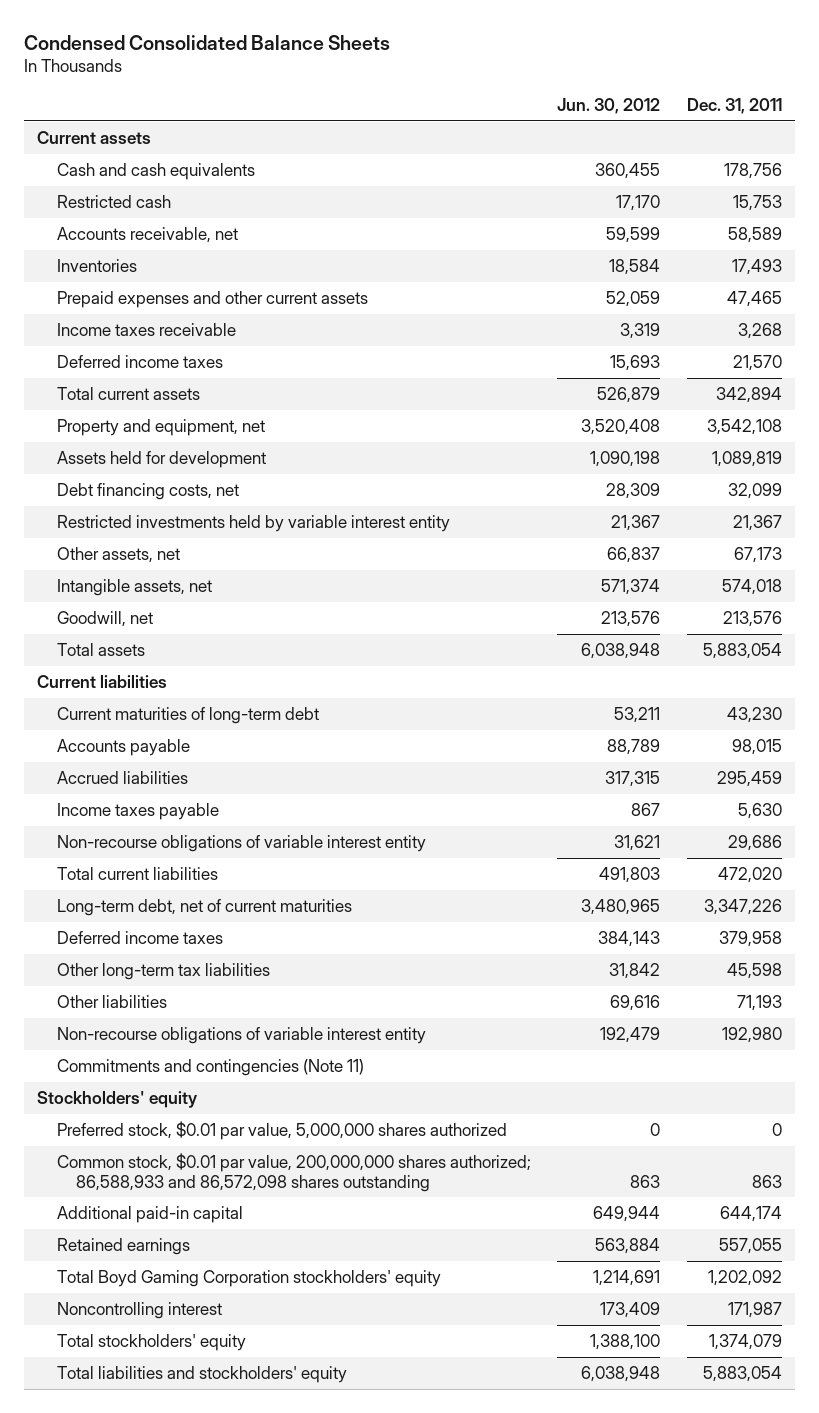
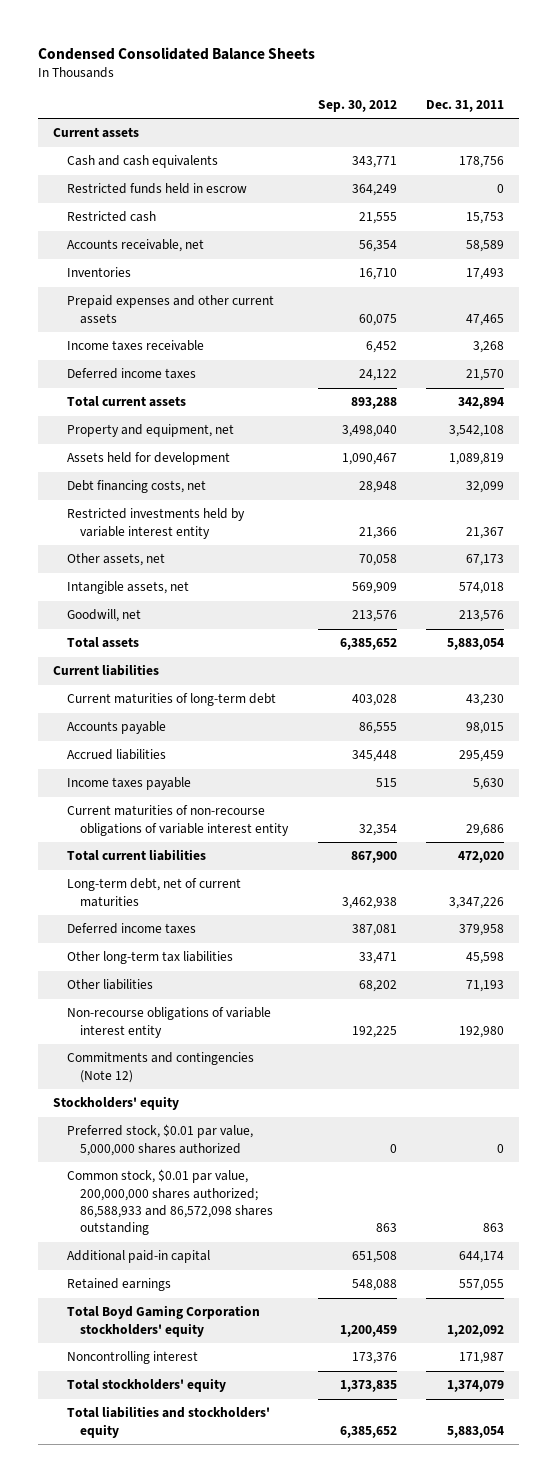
[557,98,661,115] Jun. 30, 2012 -> none
none -> [317,99,397,112] Sep. 30, 2012
none -> [66,183,247,195] Restricted funds held in escrow
[56,835,426,853] Non-recourse obligations of variable interest entity -> [66,805,290,836] Current maturities of non-recourse obligations of variable interest entity
[56,1059,364,1077] Commitments and contingencies (Note 11) -> [66,1052,254,1083] Commitments and contingencies (Note 12)

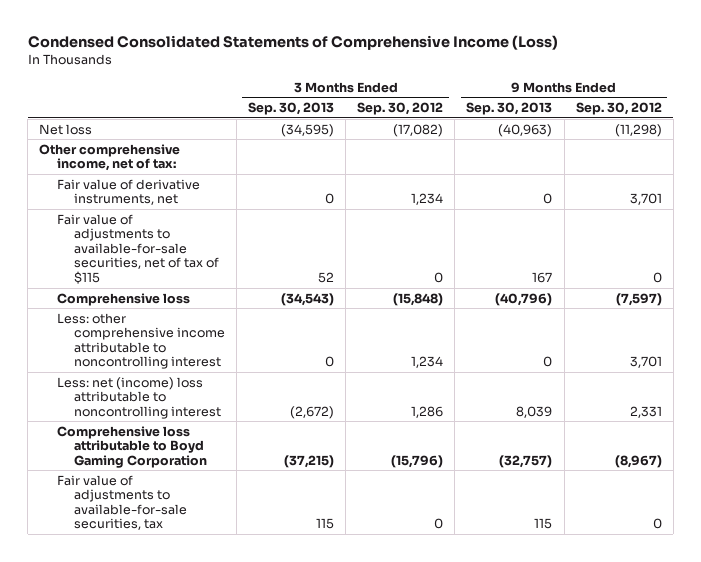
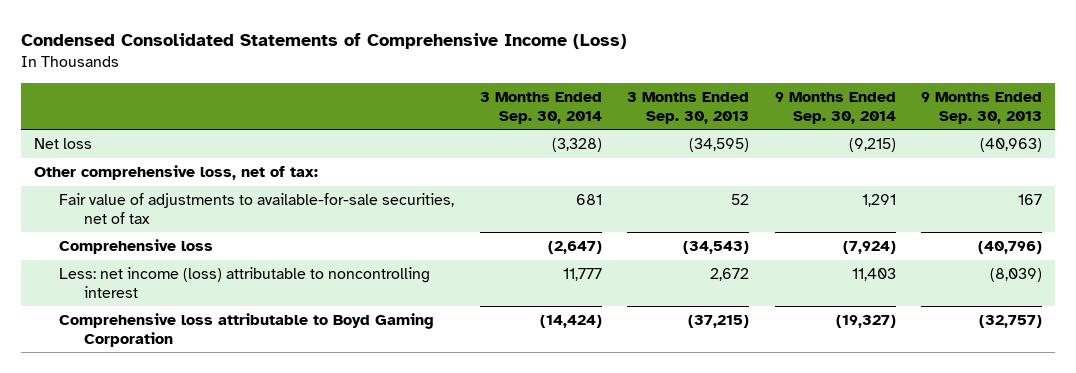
[357,102,444,116] Sep. 30, 2012 -> none
[575,102,662,116] Sep. 30, 2012 -> none
none -> [479,92,602,124] 3 Months Ended Sep. 30, 2014
none -> [774,92,896,124] 9 Months Ended Sep. 30, 2014
[56,178,200,206] Fair value of derivative instruments, net -> none
[39,143,181,172] Other comprehensive income, net of tax: -> [34,165,319,181] Other comprehensive loss, net of tax:
[56,213,219,284] Fair value of adjustments to available-for-sale securities, net of tax of $115 -> [59,193,455,224] Fair value of adjustments to available-for-sale securities, net of tax
[56,312,225,370] Less: other comprehensive income attributable to noncontrolling interest -> none
[56,376,221,419] Less: net (income) loss attributable to noncontrolling interest -> [59,267,431,298] Less: net income (loss) attributable to noncontrolling interest
[290,405,335,419] (2,672) -> [710,268,750,282] 2,672
[516,405,553,418] 8,039 -> [990,268,1043,283] (8,039)
[56,474,187,531] Fair value of adjustments to available-for-sale securities, tax -> none

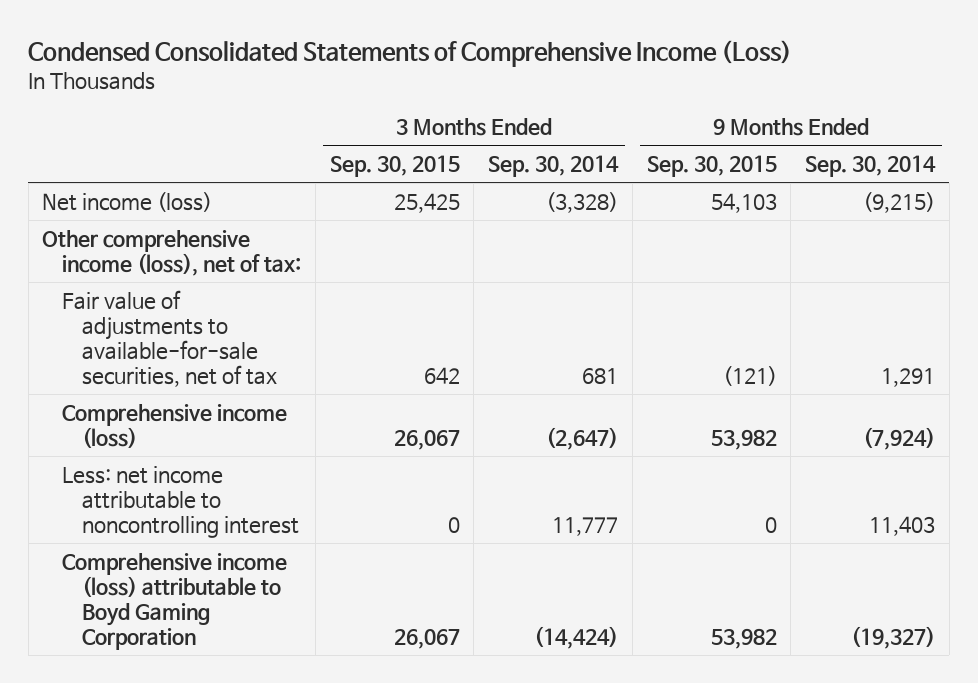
[627,92,750,124] 3 Months Ended Sep. 30, 2013 -> none
[921,92,1043,124] 9 Months Ended Sep. 30, 2013 -> none
none -> [329,155,460,178] Sep. 30, 2015
none -> [646,155,777,178] Sep. 30, 2015
[34,138,93,150] Net loss -> [42,191,213,212] Net income (loss)
[34,165,319,181] Other comprehensive loss, net of tax: -> [42,229,302,276] Other comprehensive income (loss), net of tax:
[59,239,214,255] Comprehensive loss -> [62,403,288,448] Comprehensive income (loss)
[59,267,431,298] Less: net income (loss) attributable to noncontrolling interest -> [62,465,299,539] Less: net income attributable to noncontrolling interest
[59,313,435,347] Comprehensive loss attributable to Boyd Gaming Corporation -> [62,552,288,651] Comprehensive income (loss) attributable to Boyd Gaming Corporation

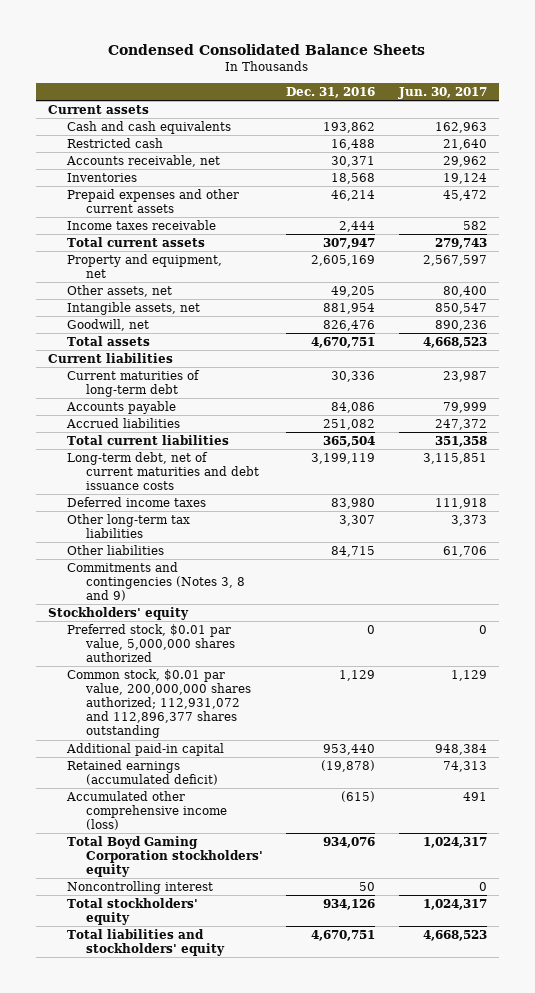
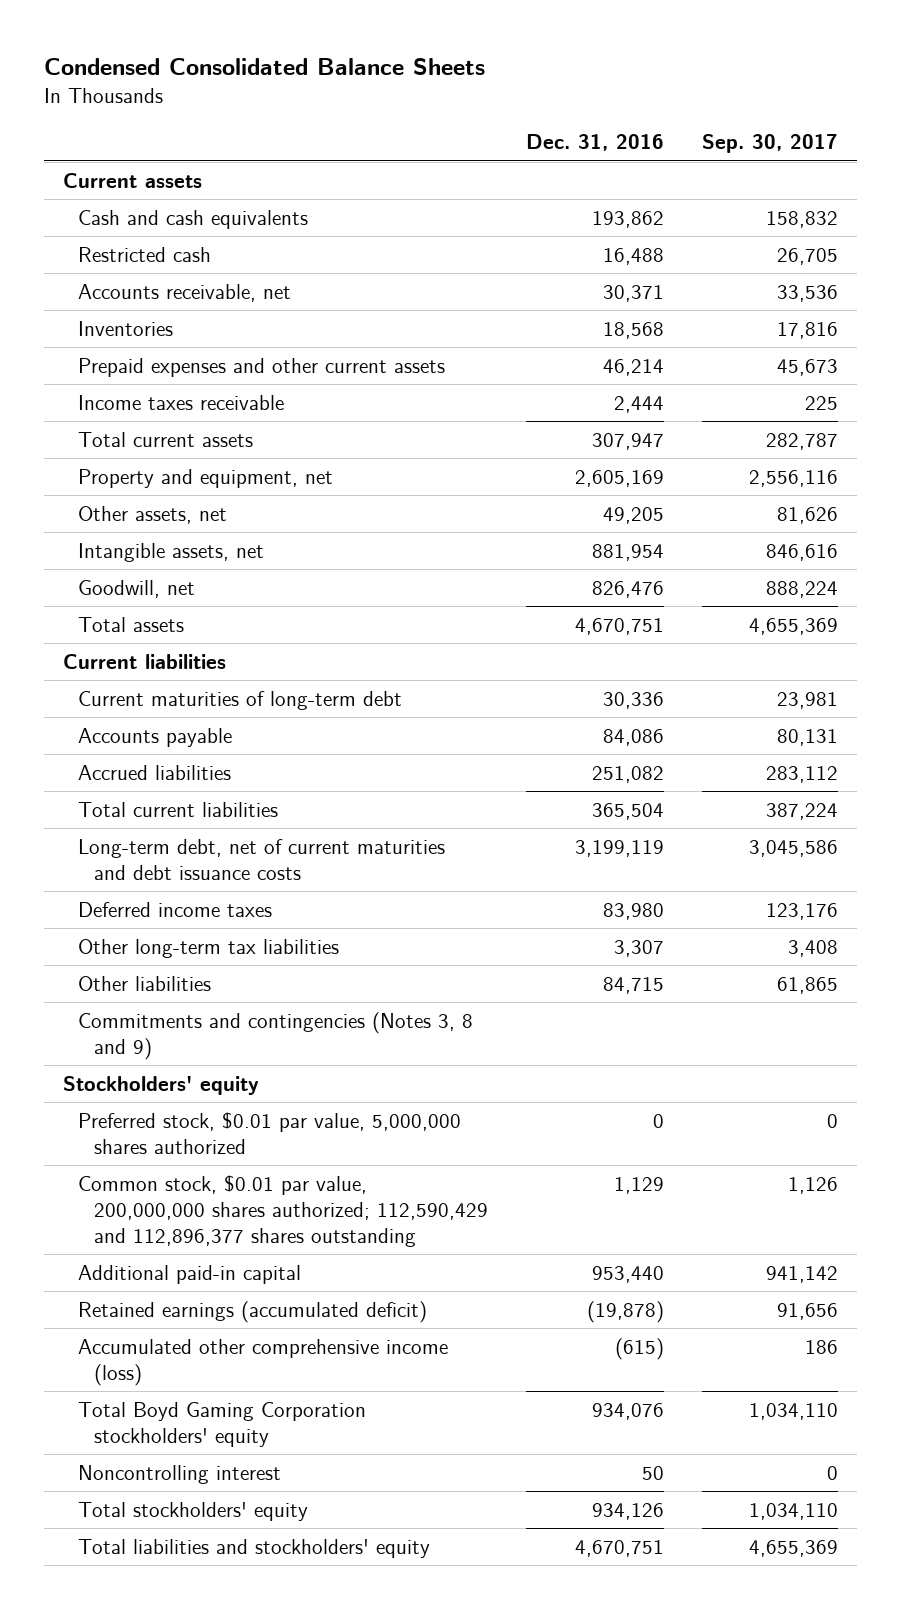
[397,87,487,100] Jun. 30, 2017 -> none
none -> [701,134,838,154] Sep. 30, 2017
[66,668,251,739] Common stock, $0.01 par value, 200,000,000 shares authorized; 112,931,072 and 112,896,377 shares outstanding -> [78,1174,488,1247] Common stock, $0.01 par value, 200,000,000 shares authorized; 112,590,429 and 112,896,377 shares outstanding

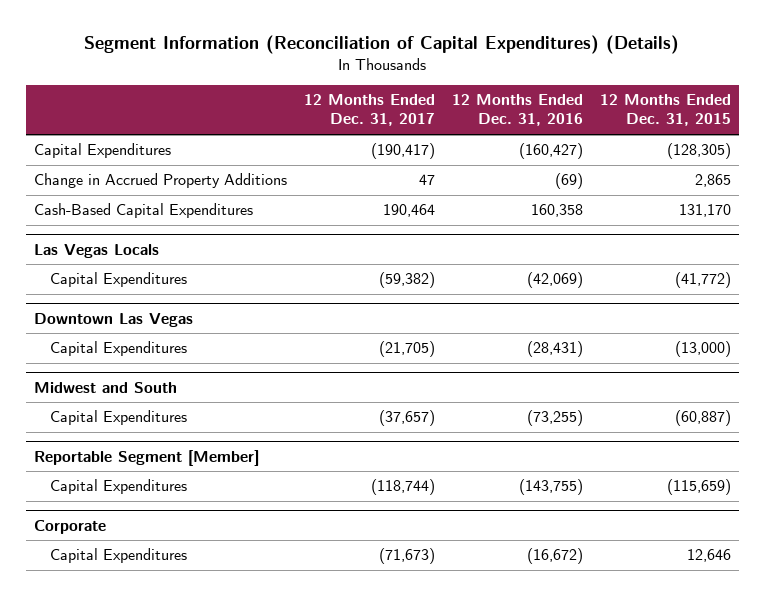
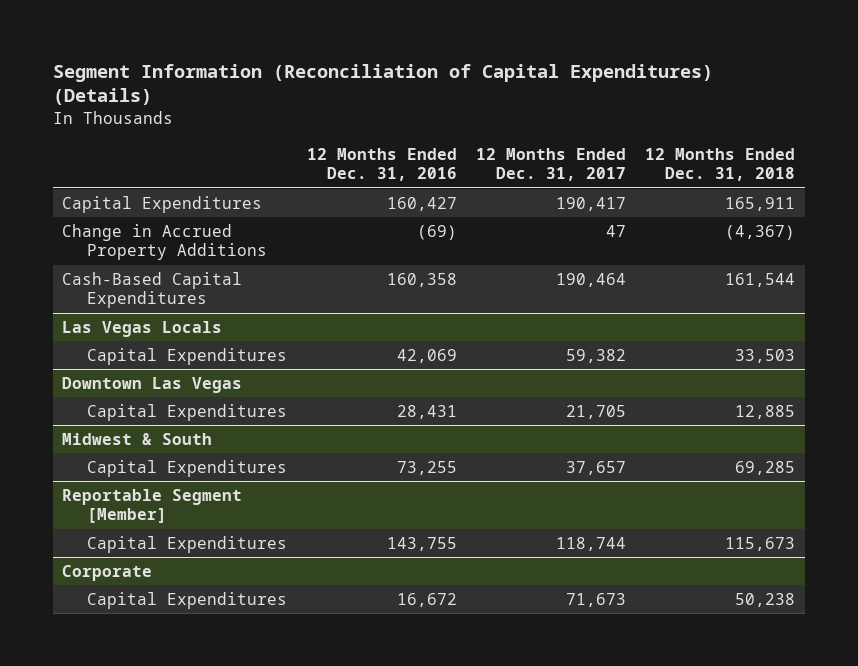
[599,94,731,127] 12 Months Ended Dec. 31, 2015 -> none
none -> [645,147,796,182] 12 Months Ended Dec. 31, 2018
[370,143,435,160] (190,417) -> [555,196,626,211] 190,417
[518,143,583,160] (160,427) -> [386,196,457,211] 160,427
[378,272,435,289] (59,382) -> [565,348,626,363] 59,382
[526,272,583,289] (42,069) -> [396,348,457,363] 42,069
[378,341,435,358] (21,705) -> [565,404,626,419] 21,705
[526,341,583,358] (28,431) -> [396,404,457,419] 28,431
[33,381,177,393] Midwest and South -> [62,432,213,445] Midwest & South
[378,410,435,427] (37,657) -> [565,460,626,475] 37,657
[526,410,583,427] (73,255) -> [396,460,457,475] 73,255
[370,479,435,496] (118,744) -> [555,536,626,551] 118,744
[518,479,583,496] (143,755) -> [386,536,457,551] 143,755
[378,548,435,565] (71,673) -> [565,592,626,607] 71,673
[526,548,583,565] (16,672) -> [396,592,457,607] 16,672

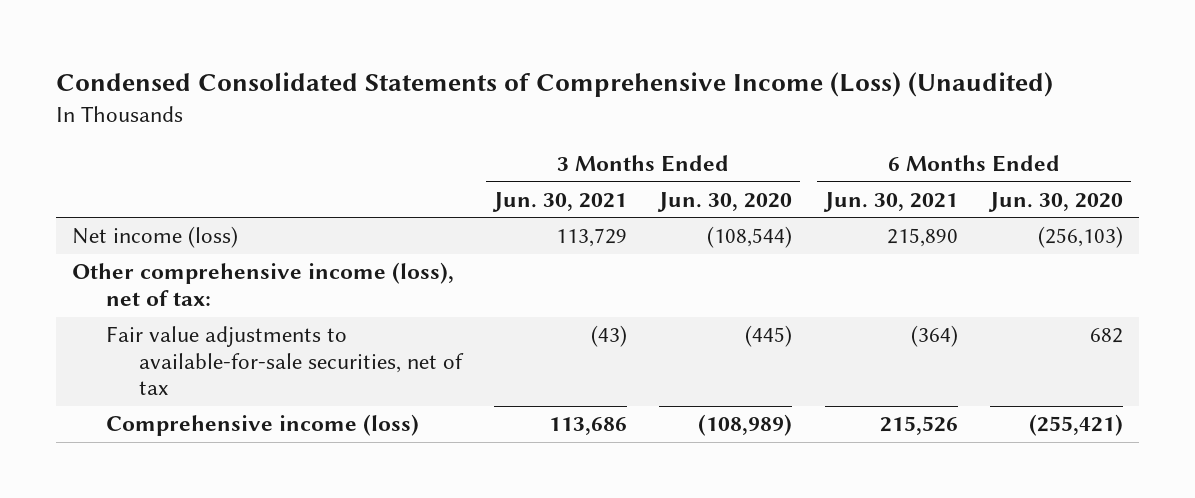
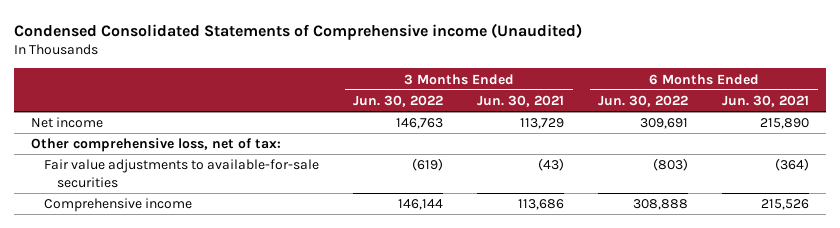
[55,72,1053,98] Condensed Consolidated Statements of Comprehensive Income (Loss) (Unaudited) -> [14,22,583,40] Condensed Consolidated Statements of Comprehensive income (Unaudited)
[657,191,793,212] Jun. 30, 2020 -> none
[987,191,1123,212] Jun. 30, 2020 -> none
none -> [353,94,444,107] Jun. 30, 2022
none -> [598,94,689,107] Jun. 30, 2022
[72,226,239,249] Net income (loss) -> [31,117,104,129] Net income
[72,262,455,306] Other comprehensive income (loss), net of tax: -> [31,138,282,153] Other comprehensive loss, net of tax:
[105,326,464,396] Fair value adjustments to available-for-sale securities, net of tax -> [44,159,320,188] Fair value adjustments to available-for-sale securities
[105,414,419,437] Comprehensive income (loss) -> [44,198,193,213] Comprehensive income

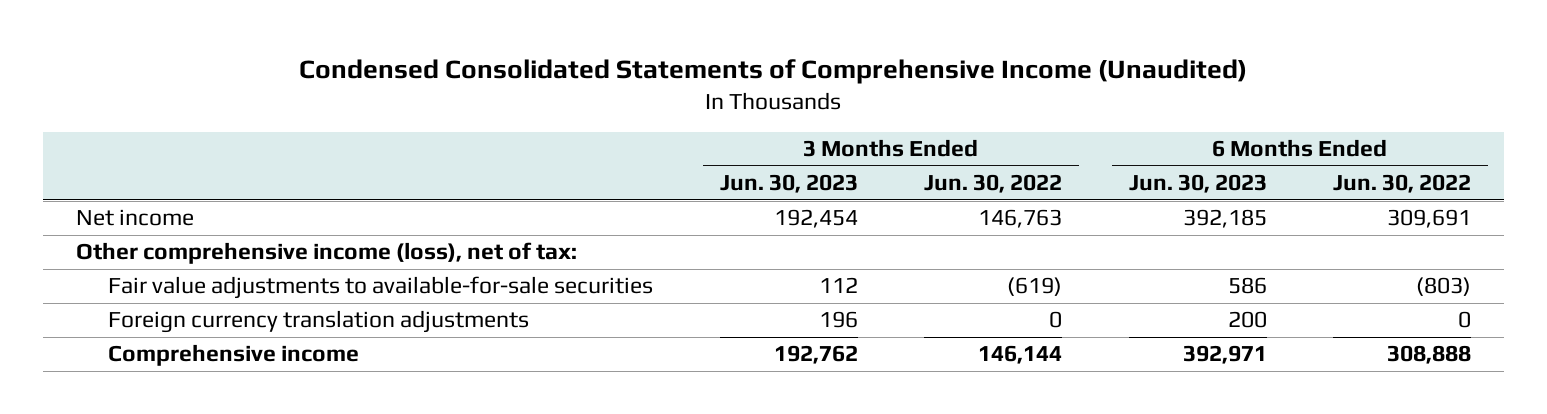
[14,22,583,40] Condensed Consolidated Statements of Comprehensive income (Unaudited) -> [299,59,1248,85] Condensed Consolidated Statements of Comprehensive Income (Unaudited)
[477,94,565,107] Jun. 30, 2021 -> none
[722,94,810,107] Jun. 30, 2021 -> none
none -> [719,174,858,194] Jun. 30, 2023
none -> [1128,174,1267,194] Jun. 30, 2023
[31,138,282,153] Other comprehensive loss, net of tax: -> [75,242,577,265] Other comprehensive income (loss), net of tax:
none -> [108,310,530,334] Foreign currency translation adjustments

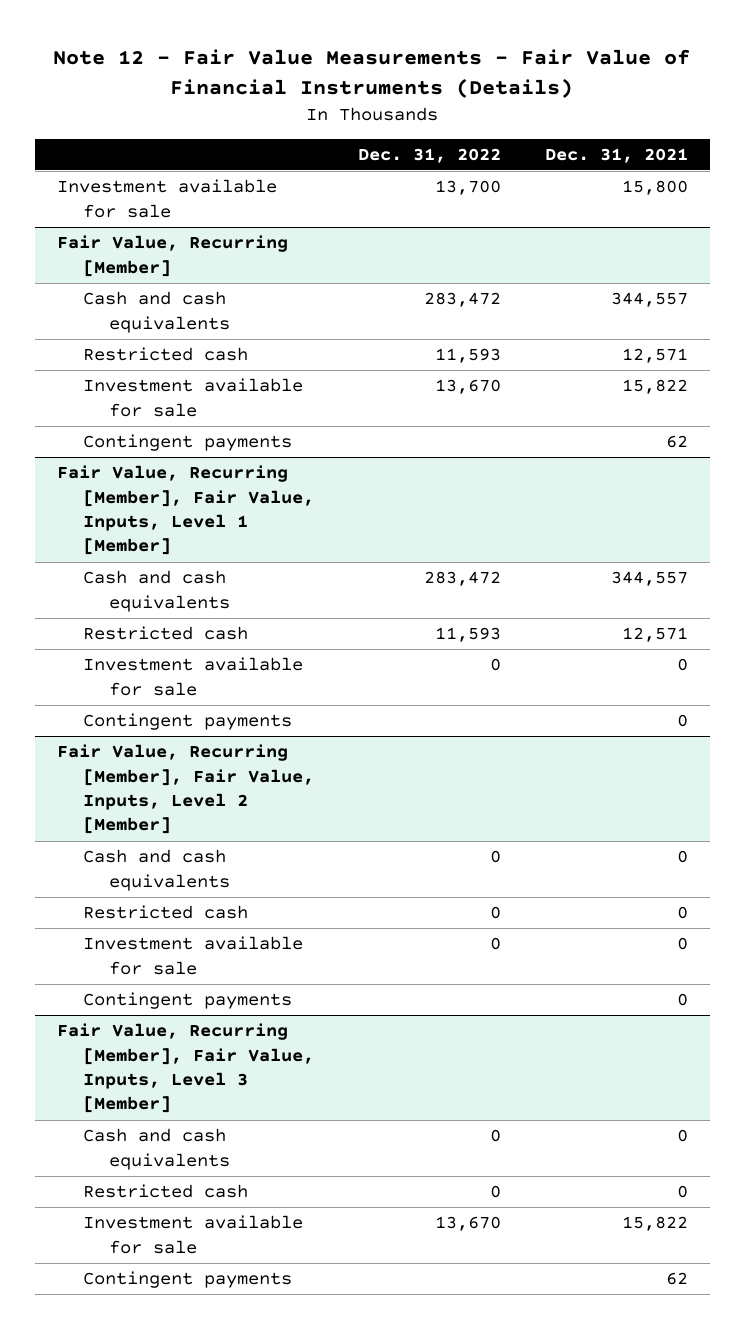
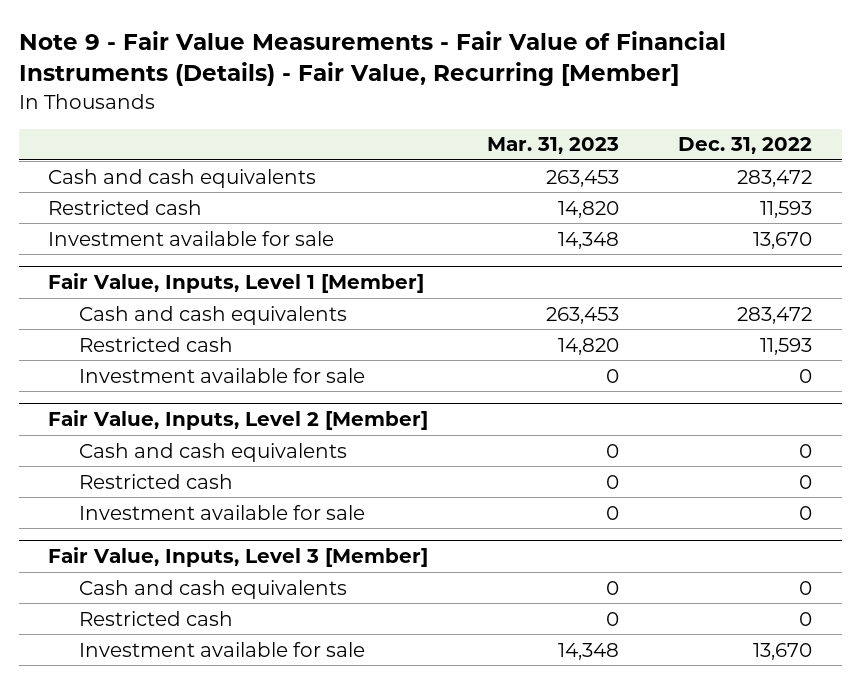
[53,49,691,98] Note 12 - Fair Value Measurements - Fair Value of Financial Instruments (Details) -> [18,31,726,87] Note 9 - Fair Value Measurements - Fair Value of Financial Instruments (Details) - Fair Value, Recurring [Member]
[545,147,689,163] Dec. 31, 2021 -> none
none -> [487,137,620,155] Mar. 31, 2023
[56,179,277,218] Investment available for sale -> none
[56,235,288,277] Fair Value, Recurring [Member] -> none
[83,434,293,452] Contingent payments -> none
[56,465,315,556] Fair Value, Recurring [Member], Fair Value, Inputs, Level 1 [Member] -> [48,273,425,294] Fair Value, Inputs, Level 1 [Member]
[83,713,293,731] Contingent payments -> none
[56,744,315,835] Fair Value, Recurring [Member], Fair Value, Inputs, Level 2 [Member] -> [48,410,429,431] Fair Value, Inputs, Level 2 [Member]
[83,992,293,1010] Contingent payments -> none
[56,1023,315,1114] Fair Value, Recurring [Member], Fair Value, Inputs, Level 3 [Member] -> [48,547,429,568] Fair Value, Inputs, Level 3 [Member]
[83,1271,293,1289] Contingent payments -> none

